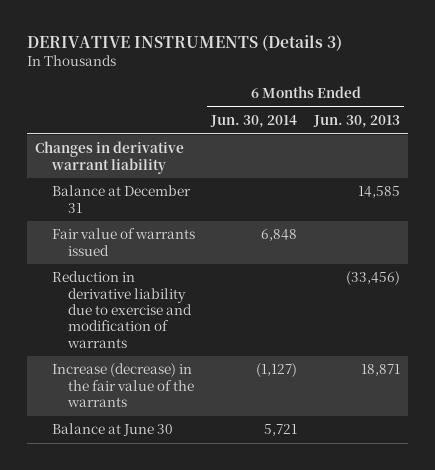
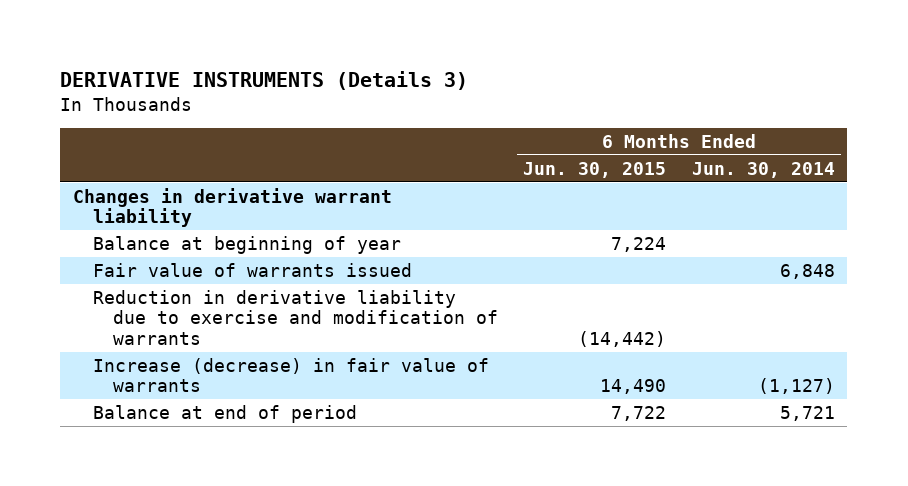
[312,115,400,129] Jun. 30, 2013 -> none
none -> [523,161,667,178] Jun. 30, 2015
[51,185,191,213] Balance at December 31 -> [92,235,401,254] Balance at beginning of year
[51,363,194,408] Increase (decrease) in the fair value of the warrants -> [92,357,489,393] Increase (decrease) in fair value of warrants
[51,423,173,437] Balance at June 30 -> [92,404,357,423] Balance at end of period

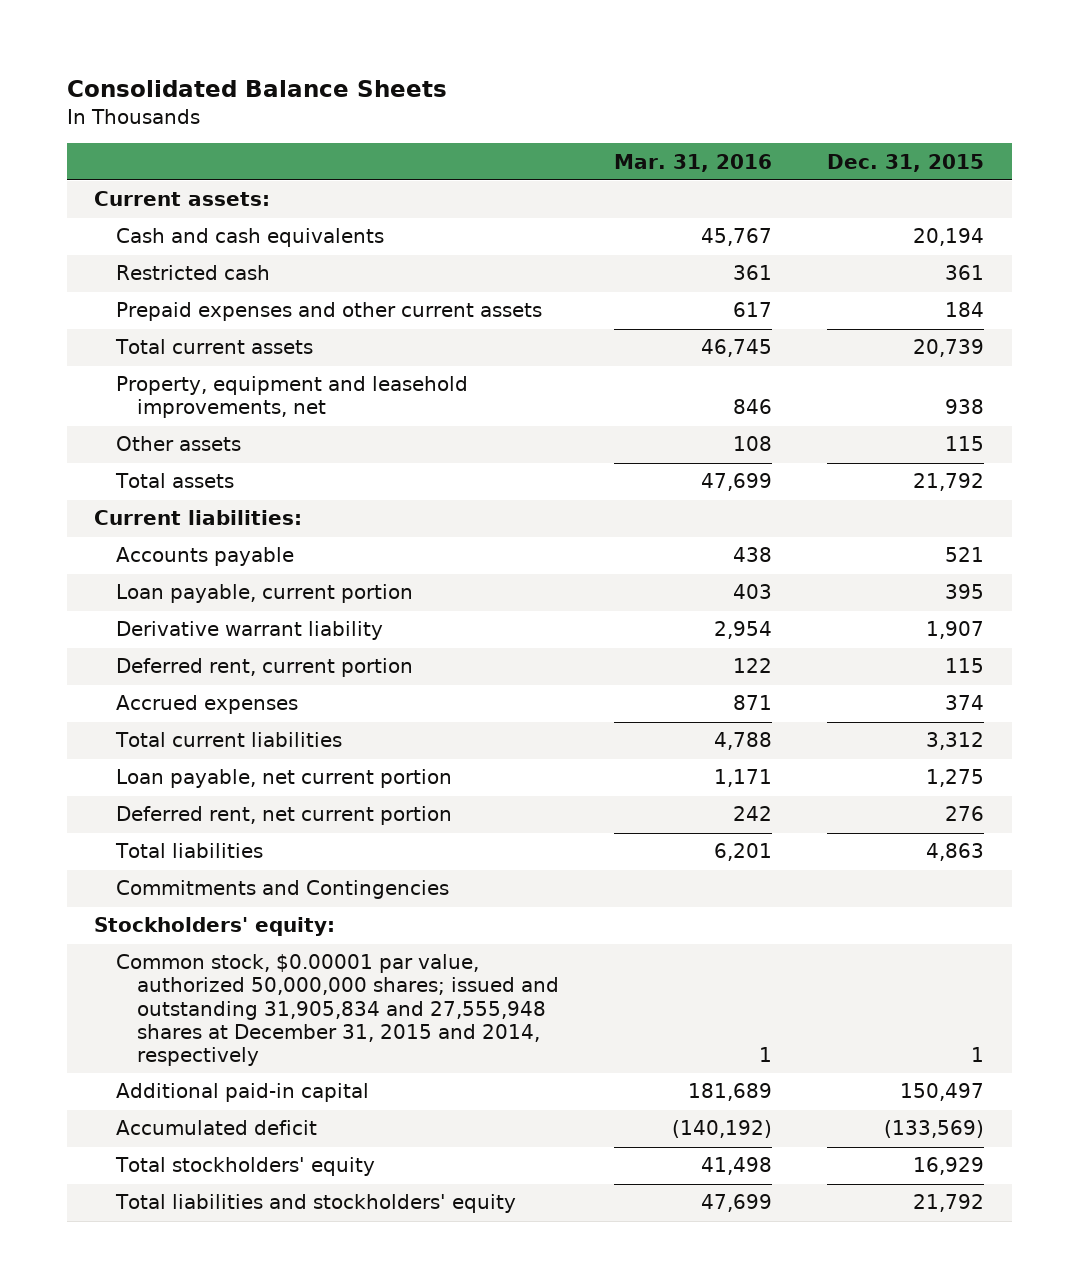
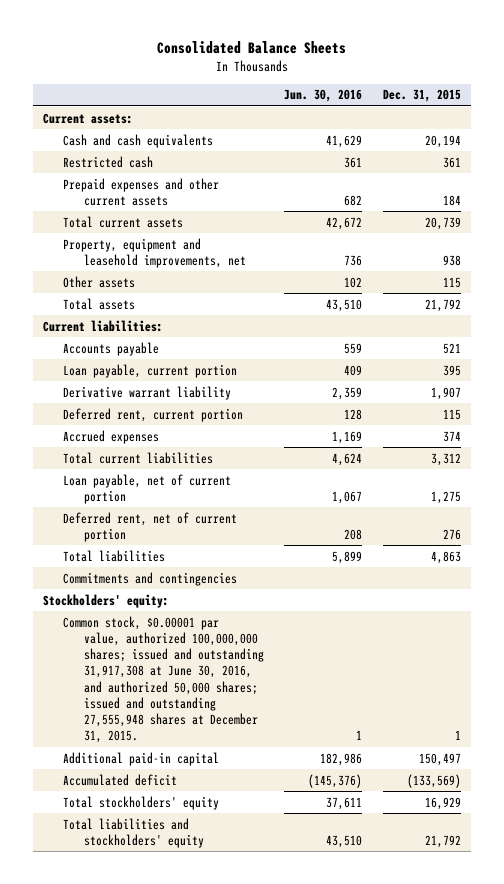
[614,153,773,172] Mar. 31, 2016 -> none
none -> [284,89,363,103] Jun. 30, 2016
[115,769,452,789] Loan payable, net current portion -> [63,473,232,504] Loan payable, net of current portion
[115,806,452,826] Deferred rent, net current portion -> [63,511,238,542] Deferred rent, net of current portion
[115,880,449,900] Commitments and Contingencies -> [63,571,238,586] Commitments and contingencies
[115,954,560,1066] Common stock, $0.00001 par value, authorized 50,000,000 shares; issued and outstanding 31,905,834 and 27,555,948 shares at December 31, 2015 and 2014, respectively -> [63,615,264,744] Common stock, $0.00001 par value, authorized 100,000,000 shares; issued and outstanding 31,917,308 at June 30, 2016, and authorized 50,000 shares; issued and outstanding 27,555,948 shares at December 31, 2015.

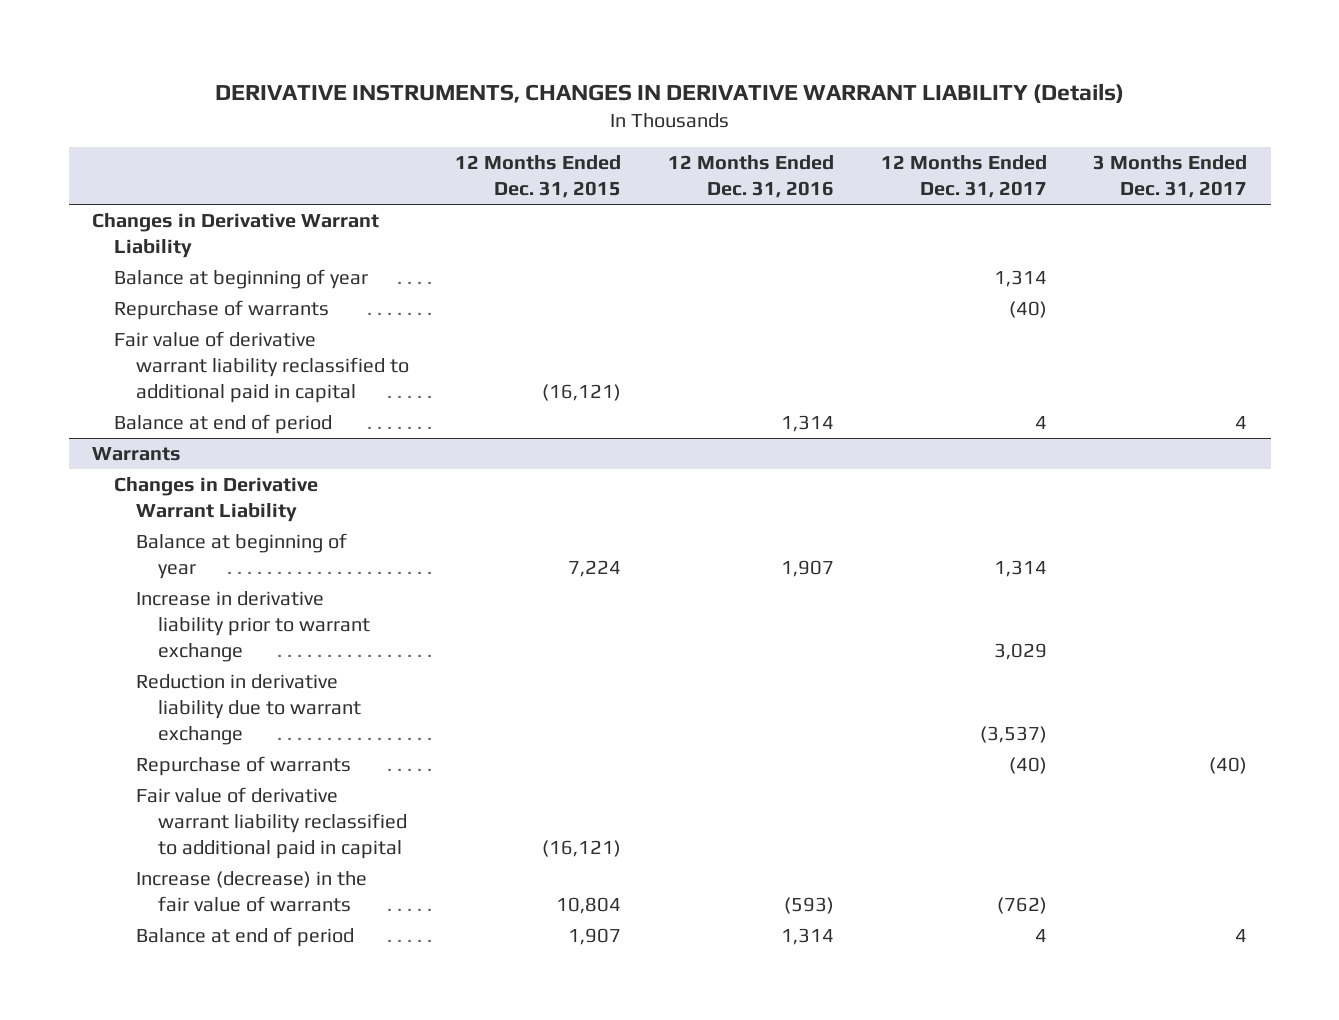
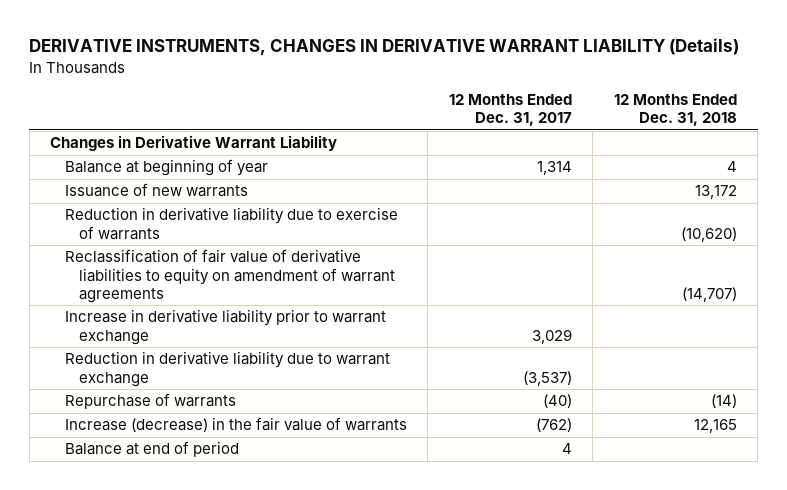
[455,155,622,198] 12 Months Ended Dec. 31, 2015 -> none
[668,155,835,198] 12 Months Ended Dec. 31, 2016 -> none
[1093,155,1248,198] 3 Months Ended Dec. 31, 2017 -> none
none -> [613,93,737,127] 12 Months Ended Dec. 31, 2018
[113,300,329,321] Repurchase of warrants -> none
[113,331,409,403] Fair value of derivative warrant liability reclassified to additional paid in capital -> none
[113,414,332,435] Balance at end of period -> none
[91,447,181,462] Warrants -> none
[113,477,318,523] Changes in Derivative Warrant Liability -> none
[135,533,347,580] Balance at beginning of year -> none
none -> [64,183,248,198] Issuance of new warrants
none -> [64,207,398,240] Reduction in derivative liability due to exercise of warrants
none -> [64,249,395,303] Reclassification of fair value of derivative liabilities to equity on amendment of warrant agreements
[135,787,407,859] Fair value of derivative warrant liability reclassified to additional paid in capital -> none

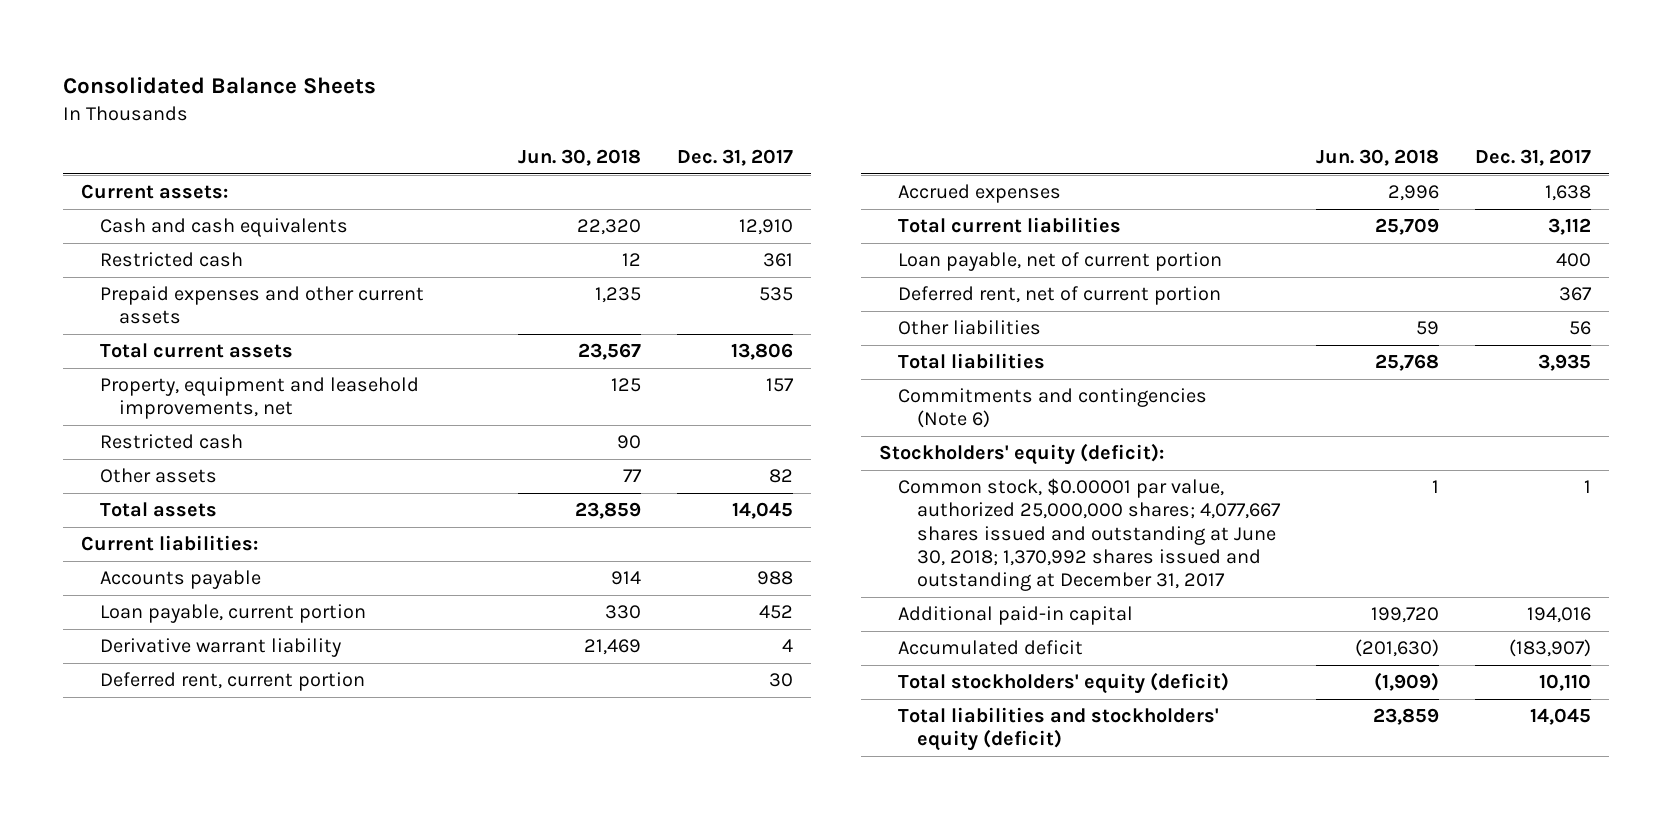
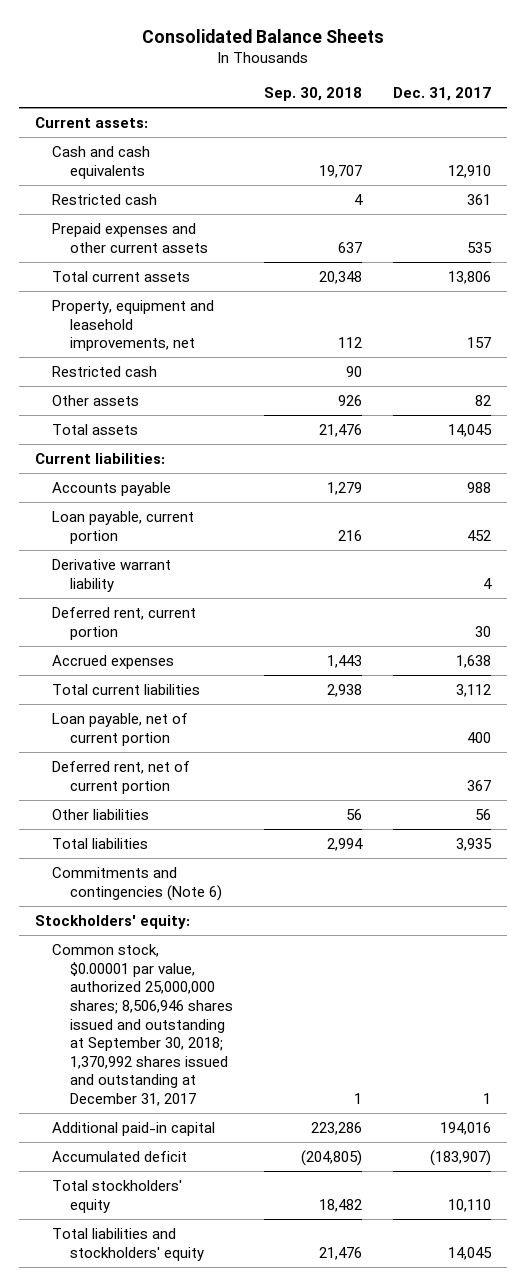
[517,149,641,167] Jun. 30, 2018 -> none
none -> [263,87,362,102] Sep. 30, 2018
[878,443,1164,466] Stockholders' equity (deficit): -> [34,914,190,929] Stockholders' equity:
[897,478,1281,591] Common stock, $0.00001 par value, authorized 25,000,000 shares; 4,077,667 shares issued and outstanding at June 30, 2018; 1,370,992 shares issued and outstanding at December 31, 2017 -> [52,943,233,1107] Common stock, $0.00001 par value, authorized 25,000,000 shares; 8,506,946 shares issued and outstanding at September 30, 2018; 1,370,992 shares issued and outstanding at December 31, 2017
[897,672,1229,695] Total stockholders' equity (deficit) -> [52,1179,183,1213] Total stockholders' equity
[897,707,1219,752] Total liabilities and stockholders' equity (deficit) -> [52,1227,204,1261] Total liabilities and stockholders' equity

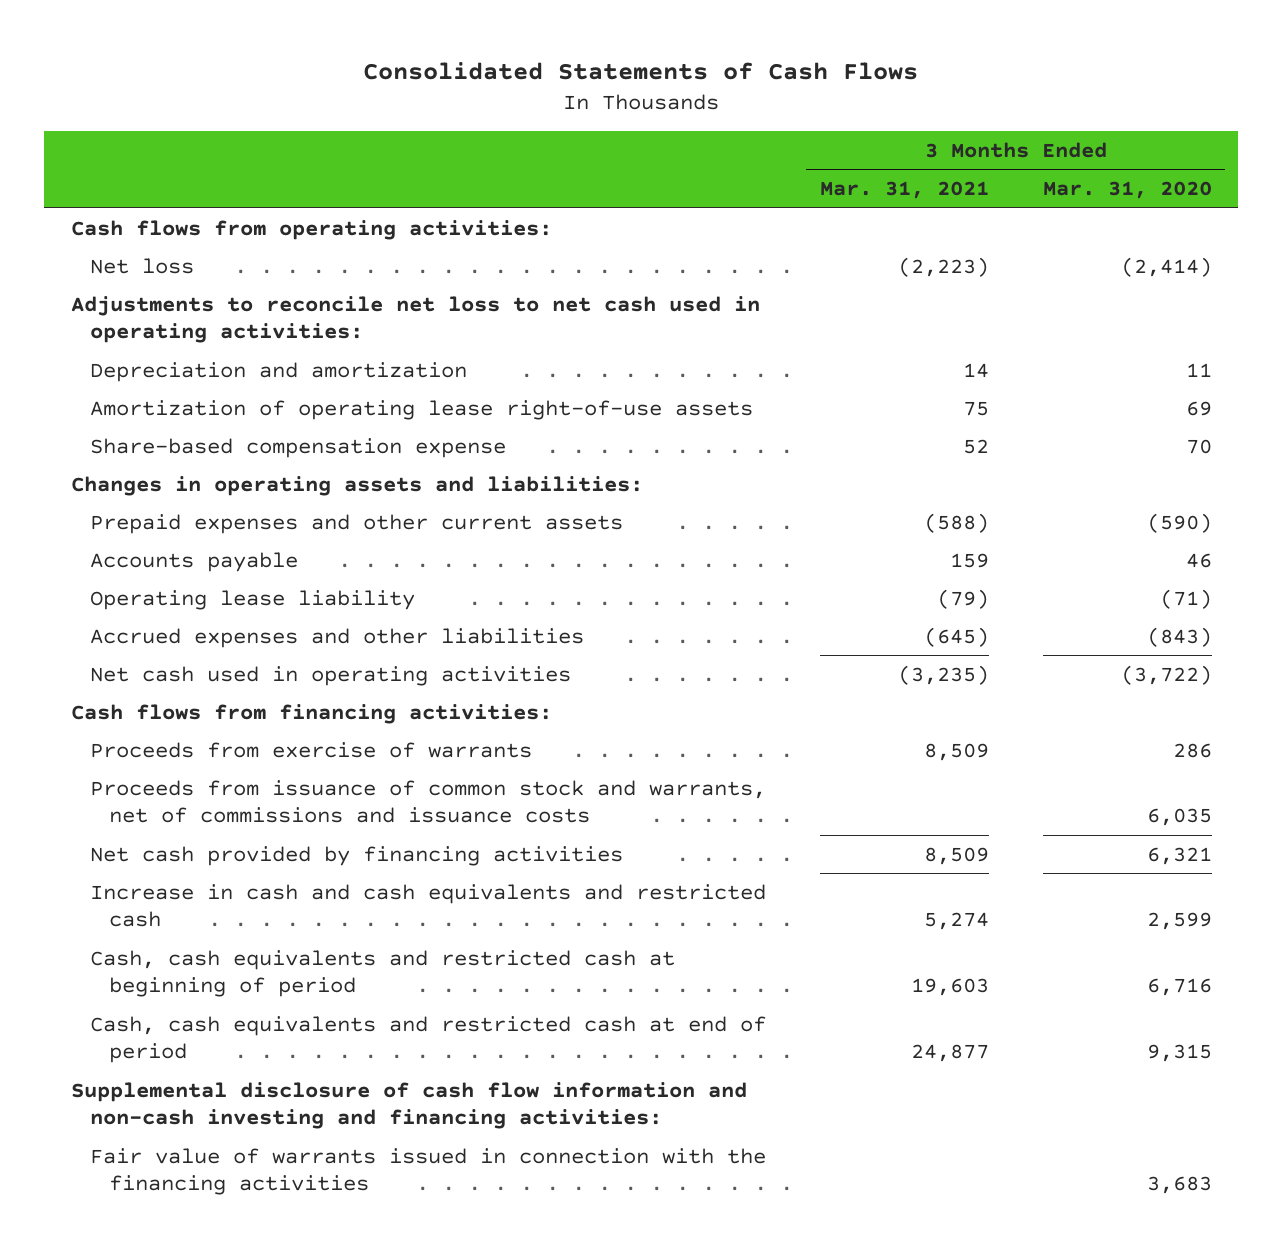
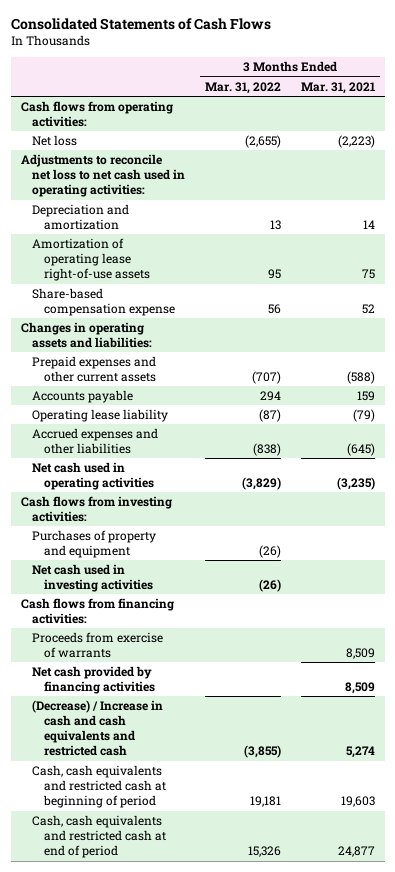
[1042,181,1212,200] Mar. 31, 2020 -> none
none -> [205,81,282,94] Mar. 31, 2022
none -> [20,495,172,523] Cash flows from investing activities:
none -> [32,529,157,559] Purchases of property and equipment
none -> [32,563,153,593] Net cash used in investing activities
[89,779,766,824] Proceeds from issuance of common stock and warrants, net of commissions and issuance costs -> none
[89,883,766,928] Increase in cash and cash equivalents and restricted cash -> [32,699,164,757] (Decrease) / Increase in cash and cash equivalents and restricted cash
[71,1081,748,1130] Supplemental disclosure of cash flow information and non-cash investing and financing activities: -> none
[89,1147,766,1196] Fair value of warrants issued in connection with the financing activities -> none

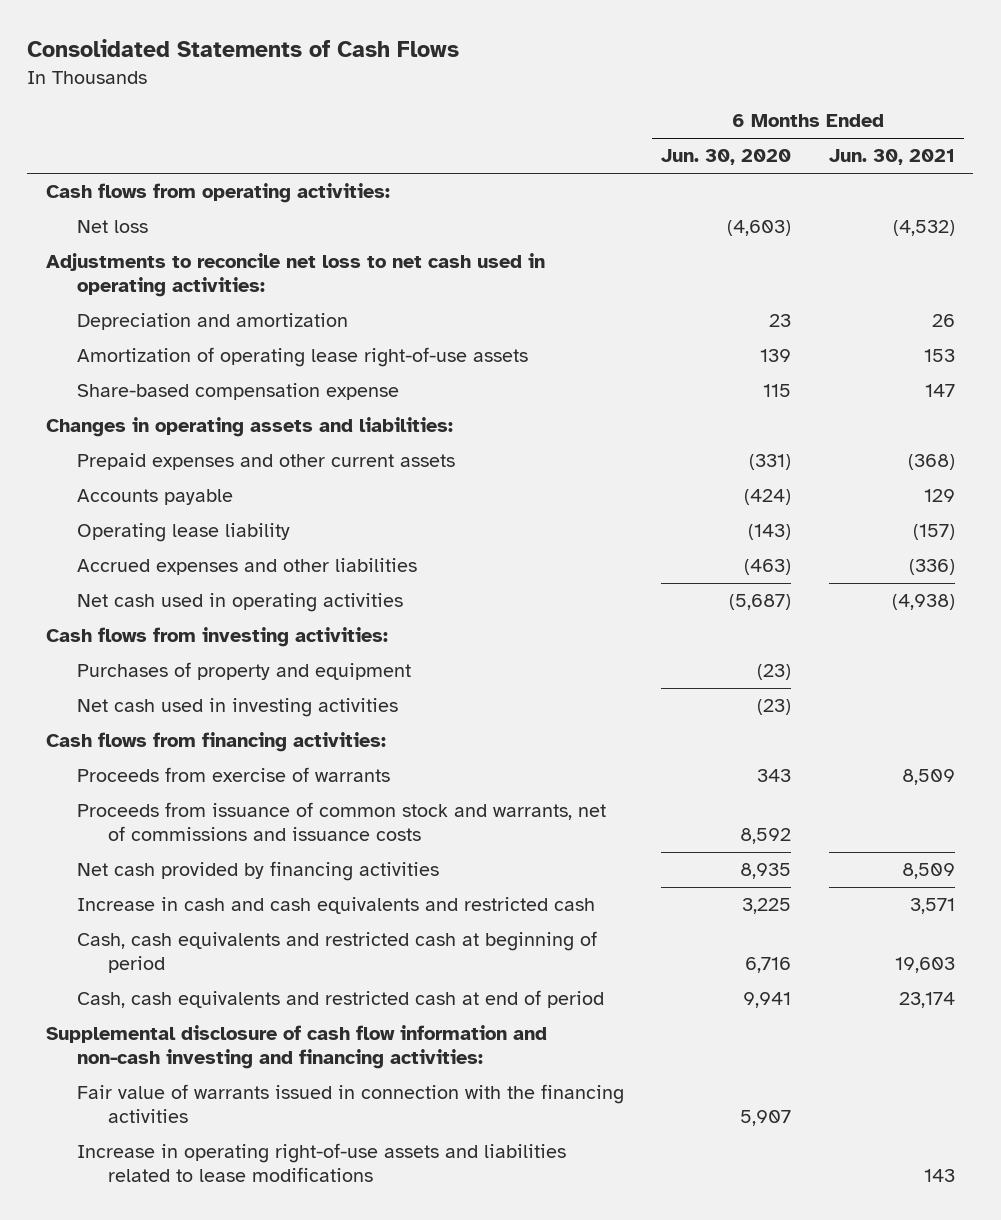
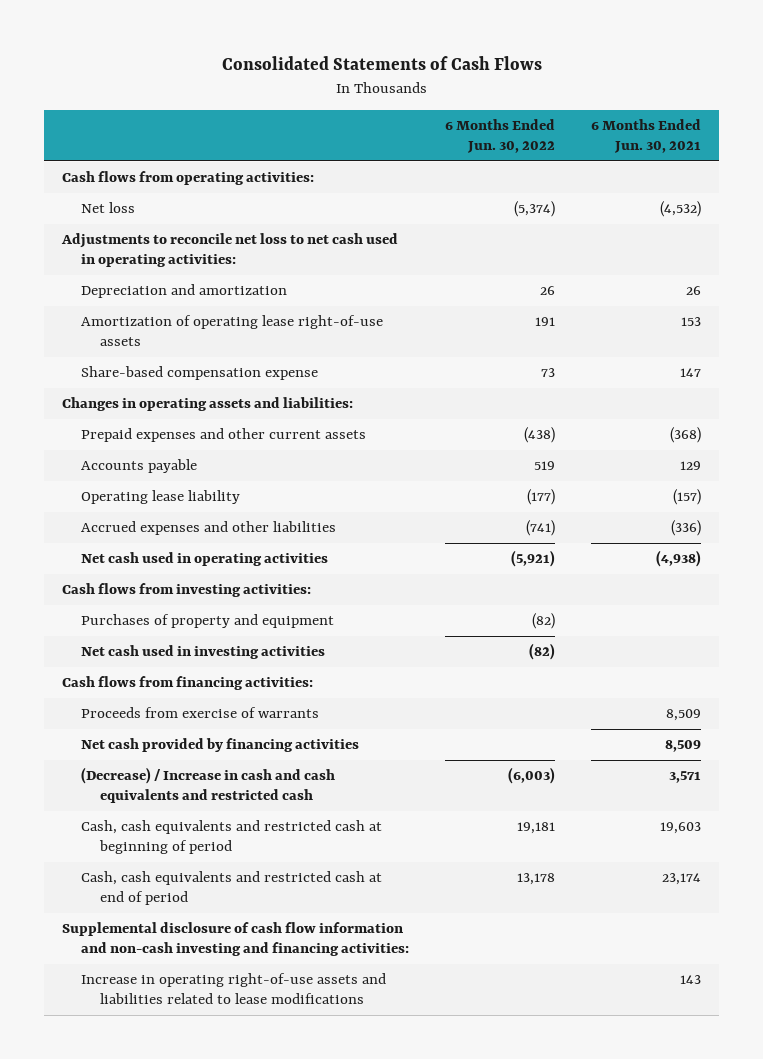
[661,149,792,166] Jun. 30, 2020 -> none
none -> [445,119,556,153] 6 Months Ended Jun. 30, 2022
[76,802,606,841] Proceeds from issuance of common stock and warrants, net of commissions and issuance costs -> none
[76,897,595,915] Increase in cash and cash equivalents and restricted cash -> [81,767,336,803] (Decrease) / Increase in cash and cash equivalents and restricted cash
[76,1084,624,1123] Fair value of warrants issued in connection with the financing activities -> none

